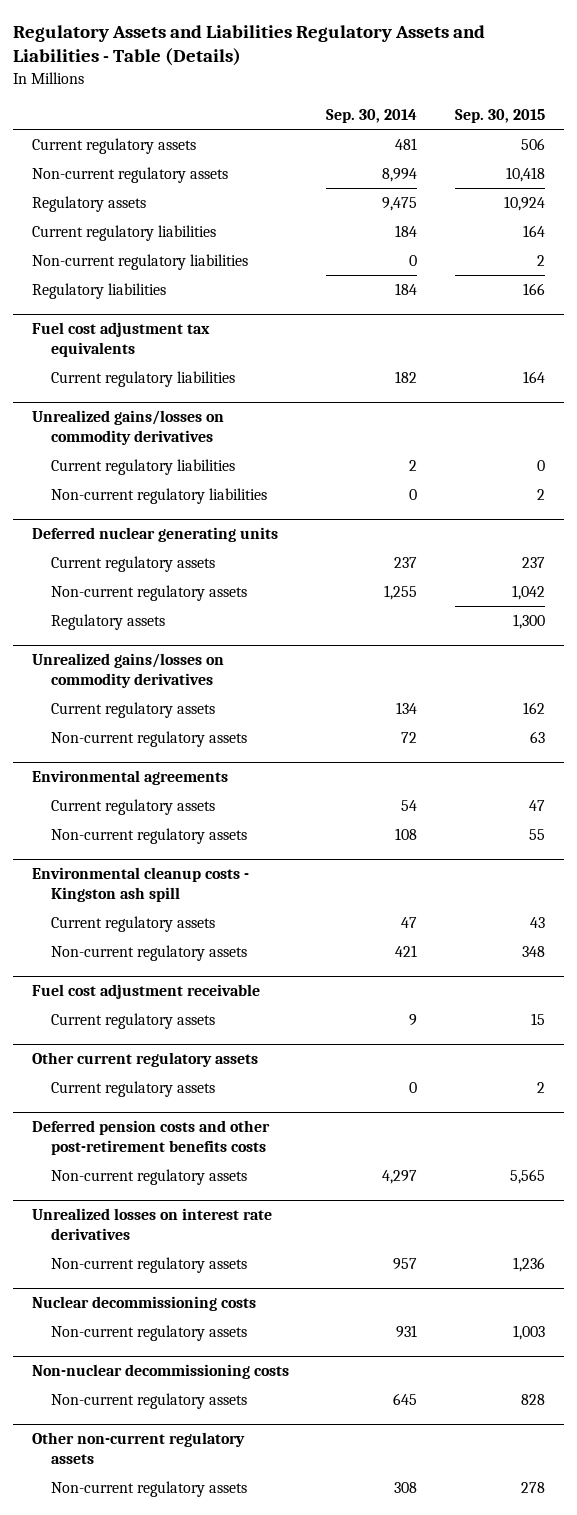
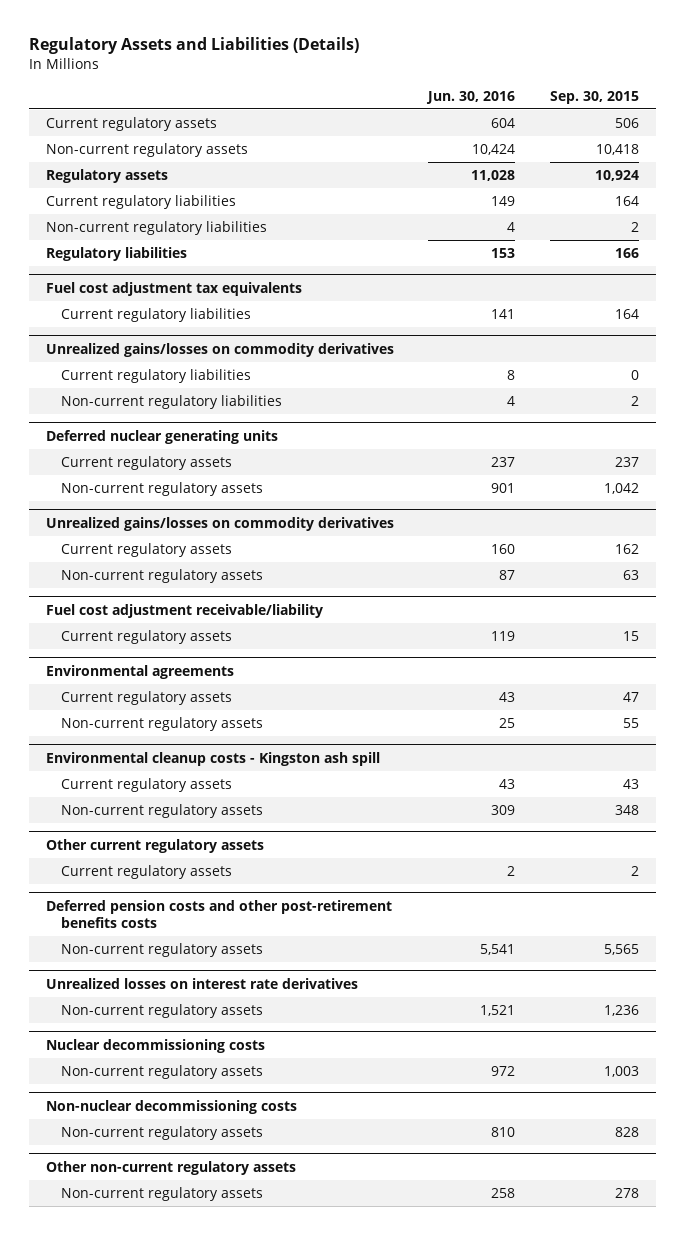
[12,24,485,67] Regulatory Assets and Liabilities Regulatory Assets and Liabilities - Table (Details) -> [28,37,359,55] Regulatory Assets and Liabilities (Details)
[326,108,418,123] Sep. 30, 2014 -> none
none -> [426,90,516,104] Jun. 30, 2016
[51,614,166,631] Regulatory assets -> none
none -> [45,603,323,618] Fuel cost adjustment receivable/liability
none -> [60,629,232,644] Current regulatory assets
[31,984,260,1000] Fuel cost adjustment receivable -> none
[51,1013,216,1030] Current regulatory assets -> none

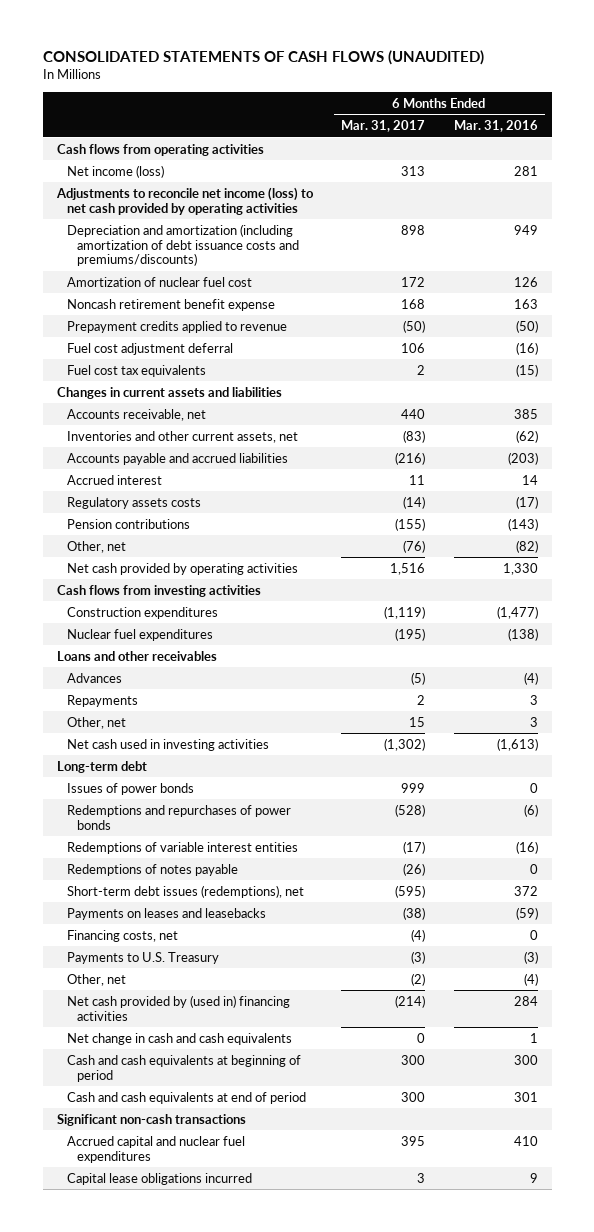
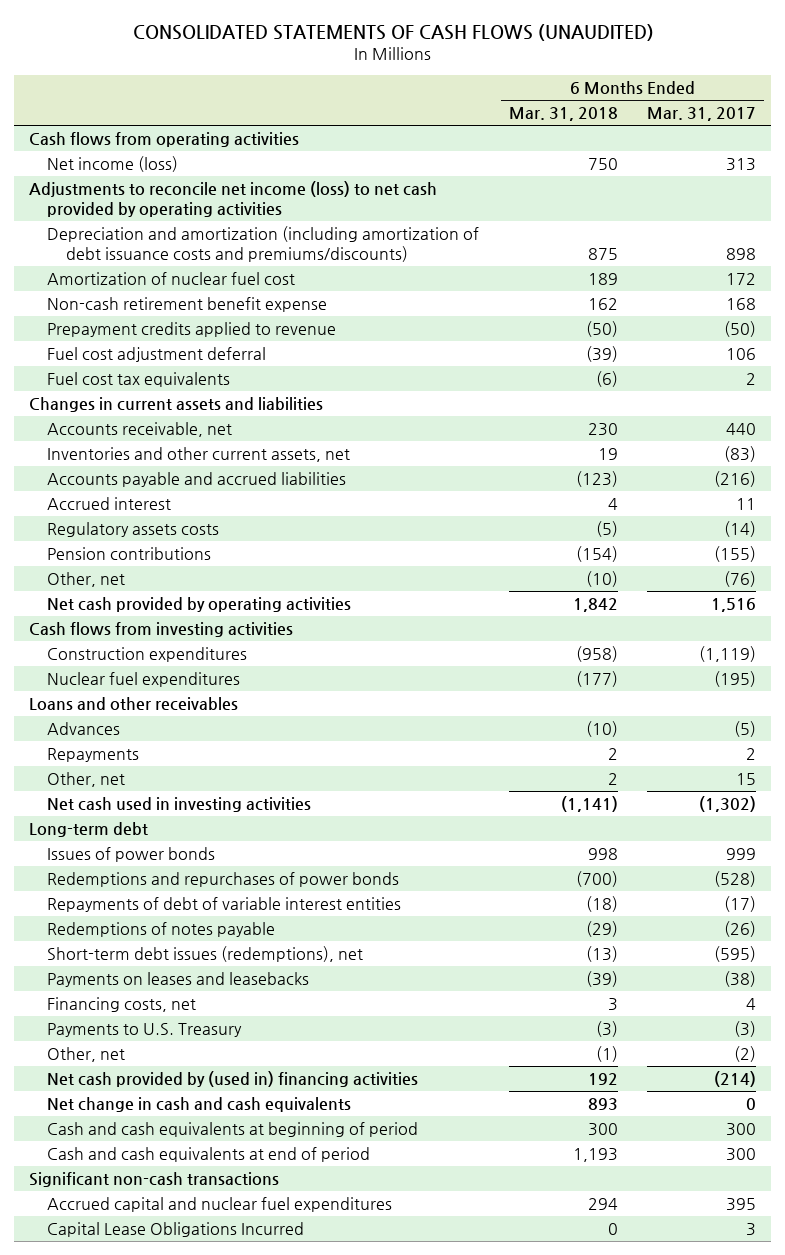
[453,120,538,133] Mar. 31, 2016 -> none
none -> [508,107,618,122] Mar. 31, 2018
[67,298,276,311] Noncash retirement benefit expense -> [47,297,328,313] Non-cash retirement benefit expense
[67,841,299,854] Redemptions of variable interest entities -> [47,897,402,913] Repayments of debt of variable interest entities
[411,928,426,942] (4) -> [746,998,757,1011] 4
[67,1172,253,1185] Capital lease obligations incurred -> [47,1222,305,1238] Capital Lease Obligations Incurred

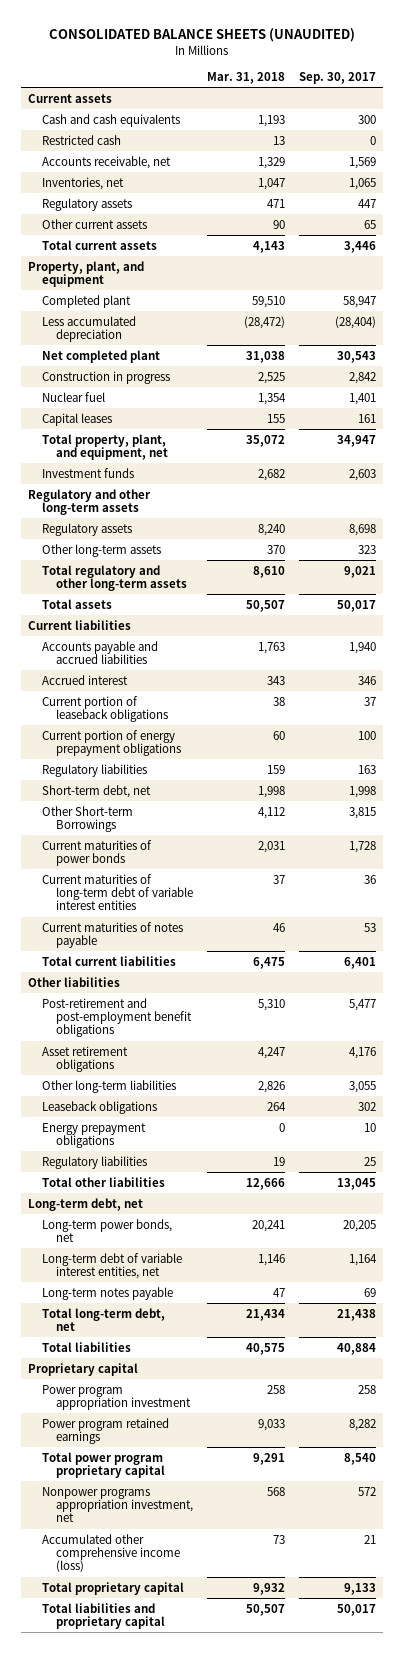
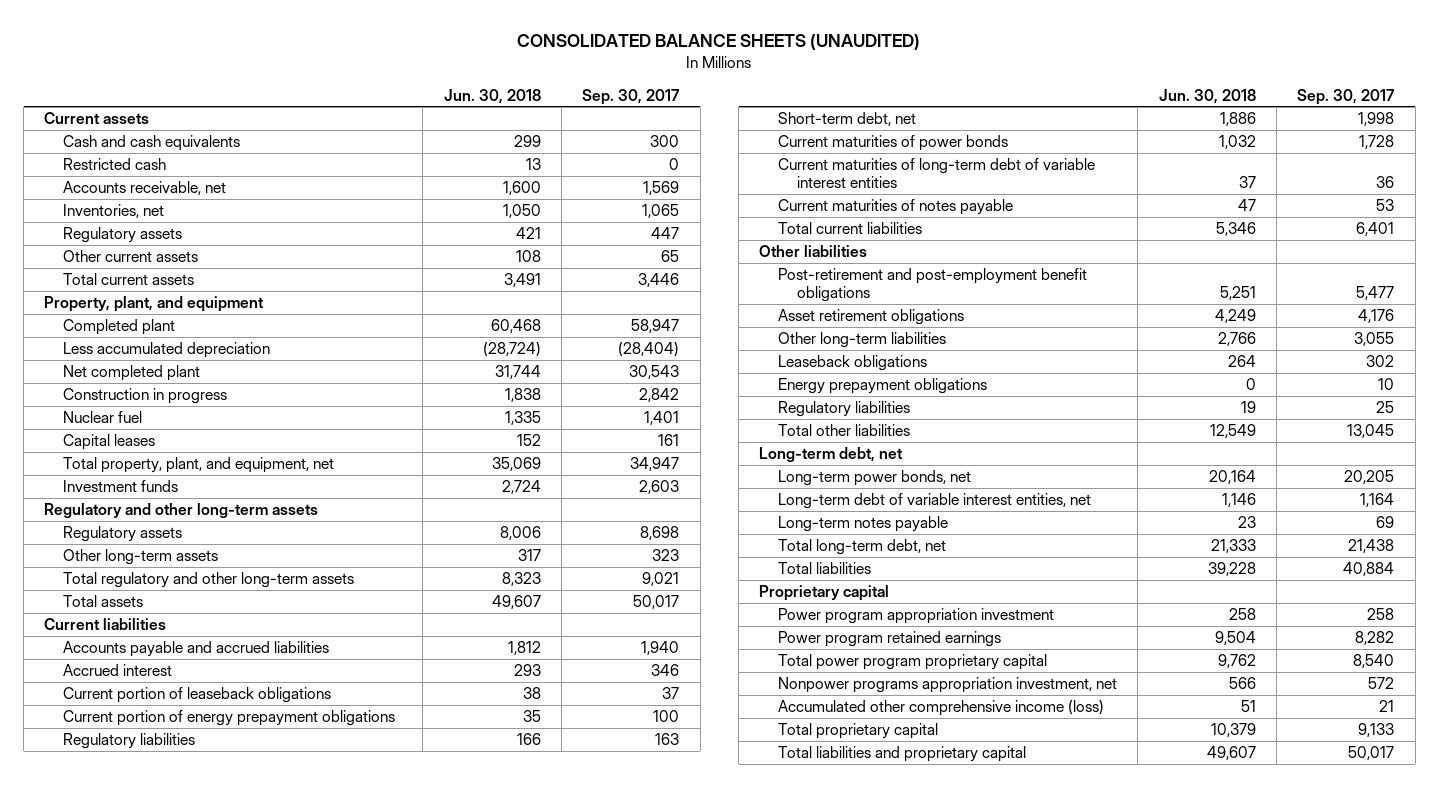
[207,71,286,84] Mar. 31, 2018 -> none
none -> [443,88,541,104] Jun. 30, 2018
[42,805,134,833] Other Short-term Borrowings -> none

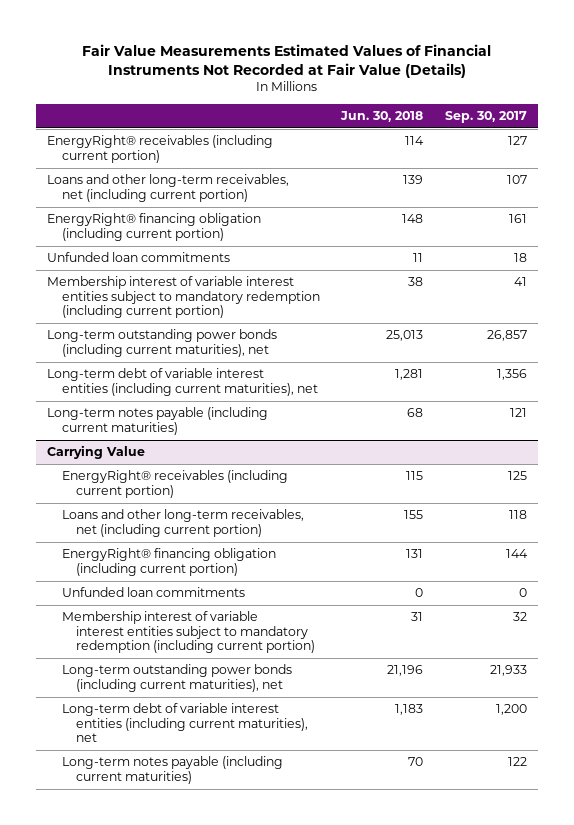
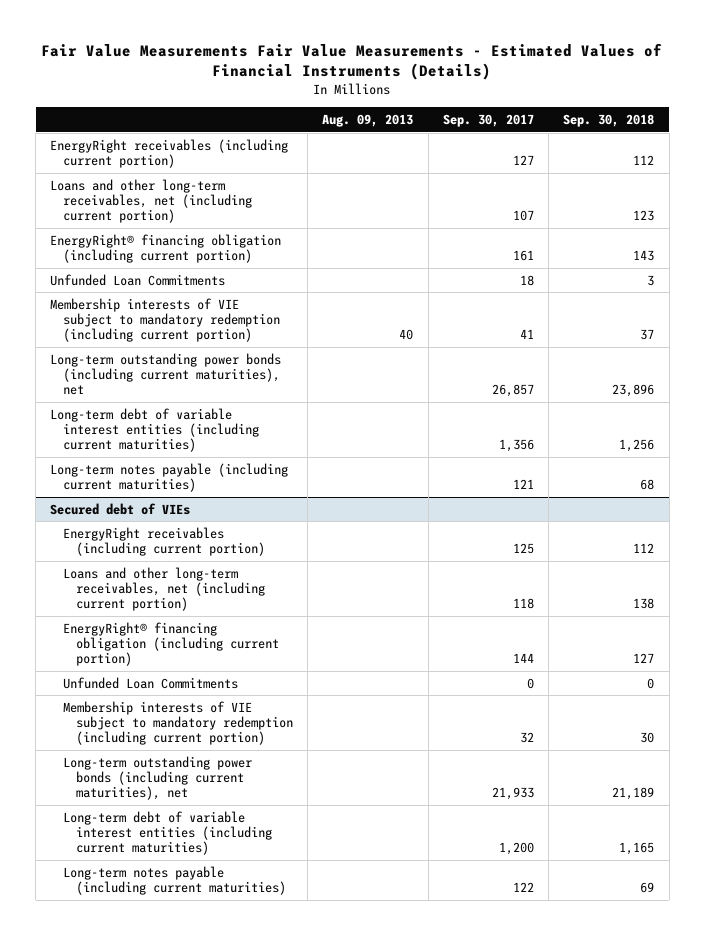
[82,43,492,78] Fair Value Measurements Estimated Values of Financial Instruments Not Recorded at Fair Value (Details) -> [41,43,663,81] Fair Value Measurements Fair Value Measurements - Estimated Values of Financial Instruments (Details)
[340,111,424,123] Jun. 30, 2018 -> none
none -> [322,114,414,128] Aug. 09, 2013
none -> [563,114,655,128] Sep. 30, 2018
[47,135,274,163] EnergyRight® receivables (including current portion) -> [50,138,289,169] EnergyRight receivables (including current portion)
[47,252,231,263] Unfunded loan commitments -> [50,273,226,286] Unfunded Loan Commitments
[47,276,320,319] Membership interest of variable interest entities subject to mandatory redemption (including current portion) -> [50,297,281,343] Membership interests of VIE subject to mandatory redemption (including current portion)
[47,368,318,396] Long-term debt of variable interest entities (including current maturities), net -> [50,407,260,453] Long-term debt of variable interest entities (including current maturities)
[47,445,146,460] Carrying Value -> [50,502,191,515] Secured debt of VIEs
[61,470,288,498] EnergyRight® receivables (including current portion) -> [63,526,265,557] EnergyRight receivables (including current portion)
[61,587,245,598] Unfunded loan commitments -> [63,676,239,689] Unfunded Loan Commitments
[61,611,315,654] Membership interest of variable interest entities subject to mandatory redemption (including current portion) -> [63,700,293,746] Membership interests of VIE subject to mandatory redemption (including current portion)
[61,703,308,743] Long-term debt of variable interest entities (including current maturities), net -> [63,810,272,856] Long-term debt of variable interest entities (including current maturities)

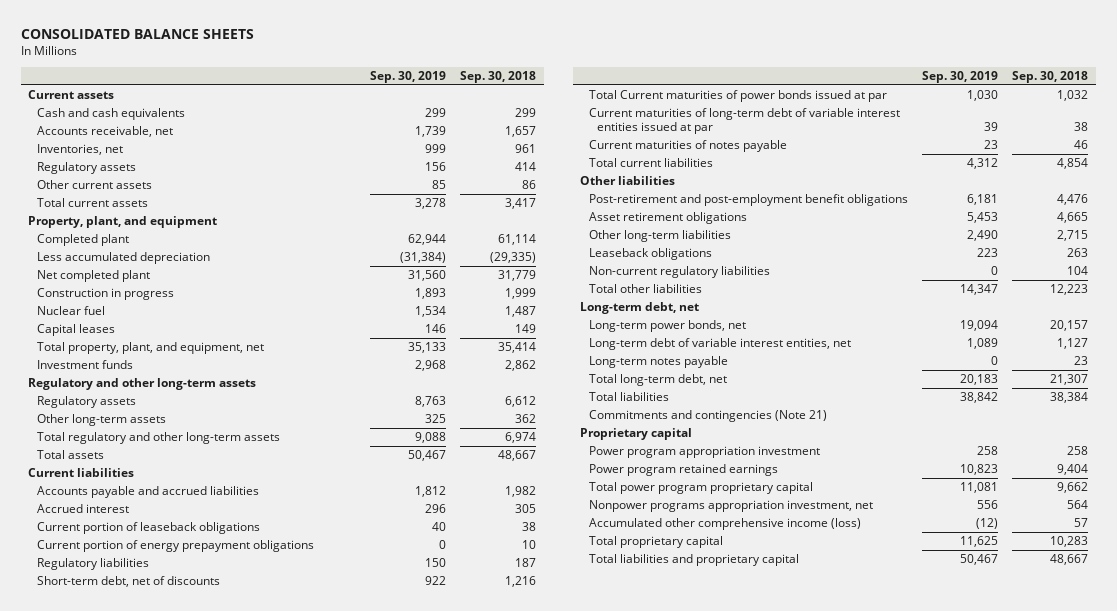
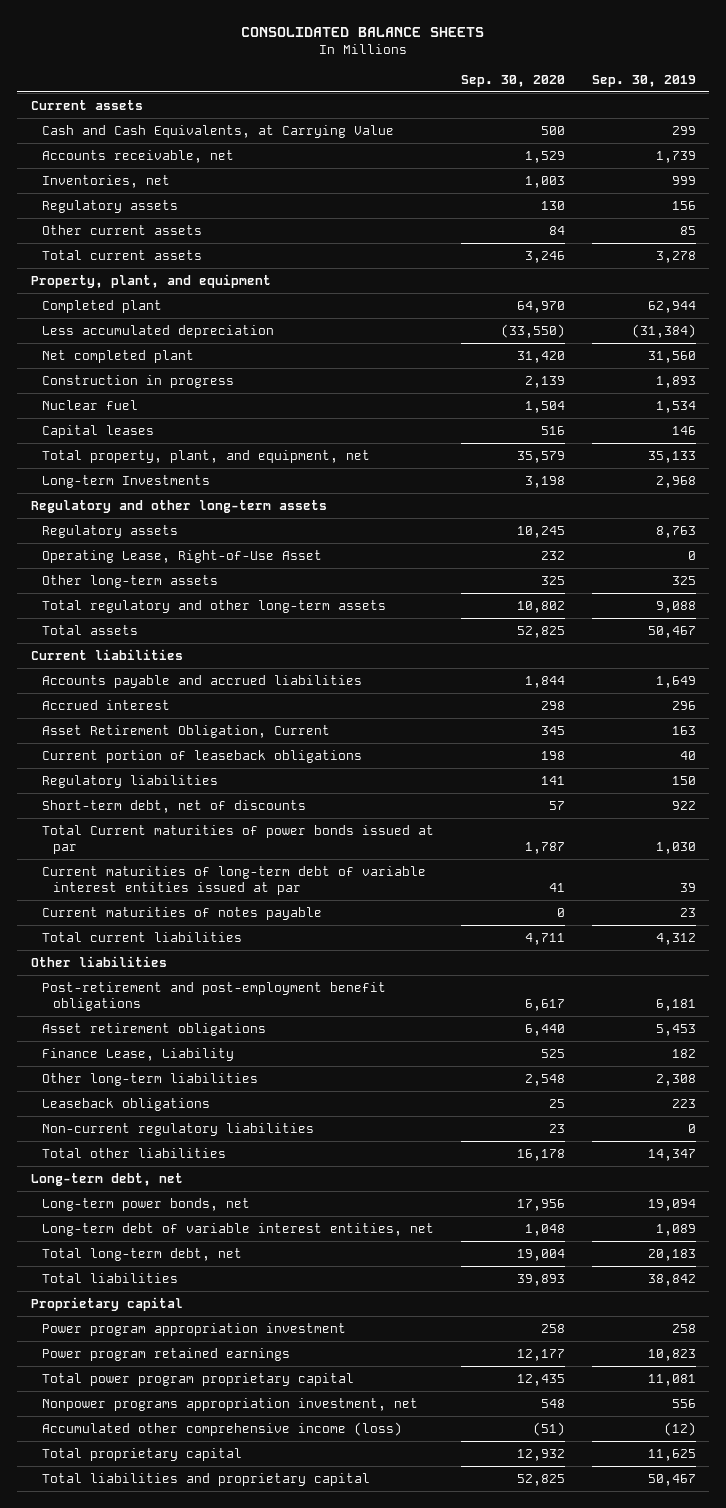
[460,71,537,84] Sep. 30, 2018 -> none
none -> [460,74,565,87] Sep. 30, 2020
[36,108,185,121] Cash and cash equivalents -> [41,124,394,138] Cash and Cash Equivalents, at Carrying Value
[36,360,133,370] Investment funds -> [41,474,210,488] Long-term Investments
none -> [41,549,322,563] Operating Lease, Right-of-Use Asset
[415,486,447,498] 1,812 -> [655,675,696,688] 1,649
none -> [41,724,330,738] Asset Retirement Obligation, Current
[36,540,314,553] Current portion of energy prepayment obligations -> none
none -> [41,1047,234,1061] Finance Lease, Liability
[967,230,999,242] 2,490 -> [655,1073,696,1086] 2,308
[588,356,728,369] Long-term notes payable -> none
[588,410,827,423] Commitments and contingencies (Note 21) -> none

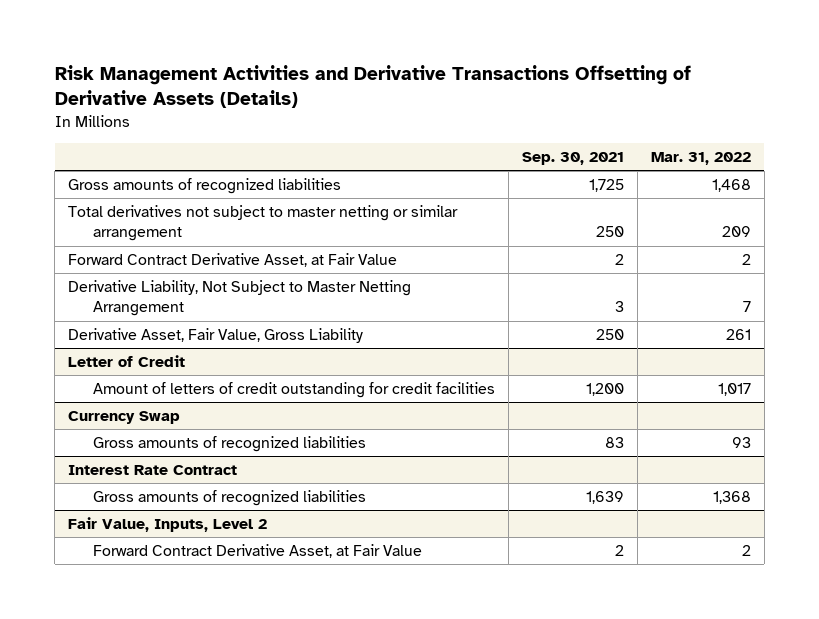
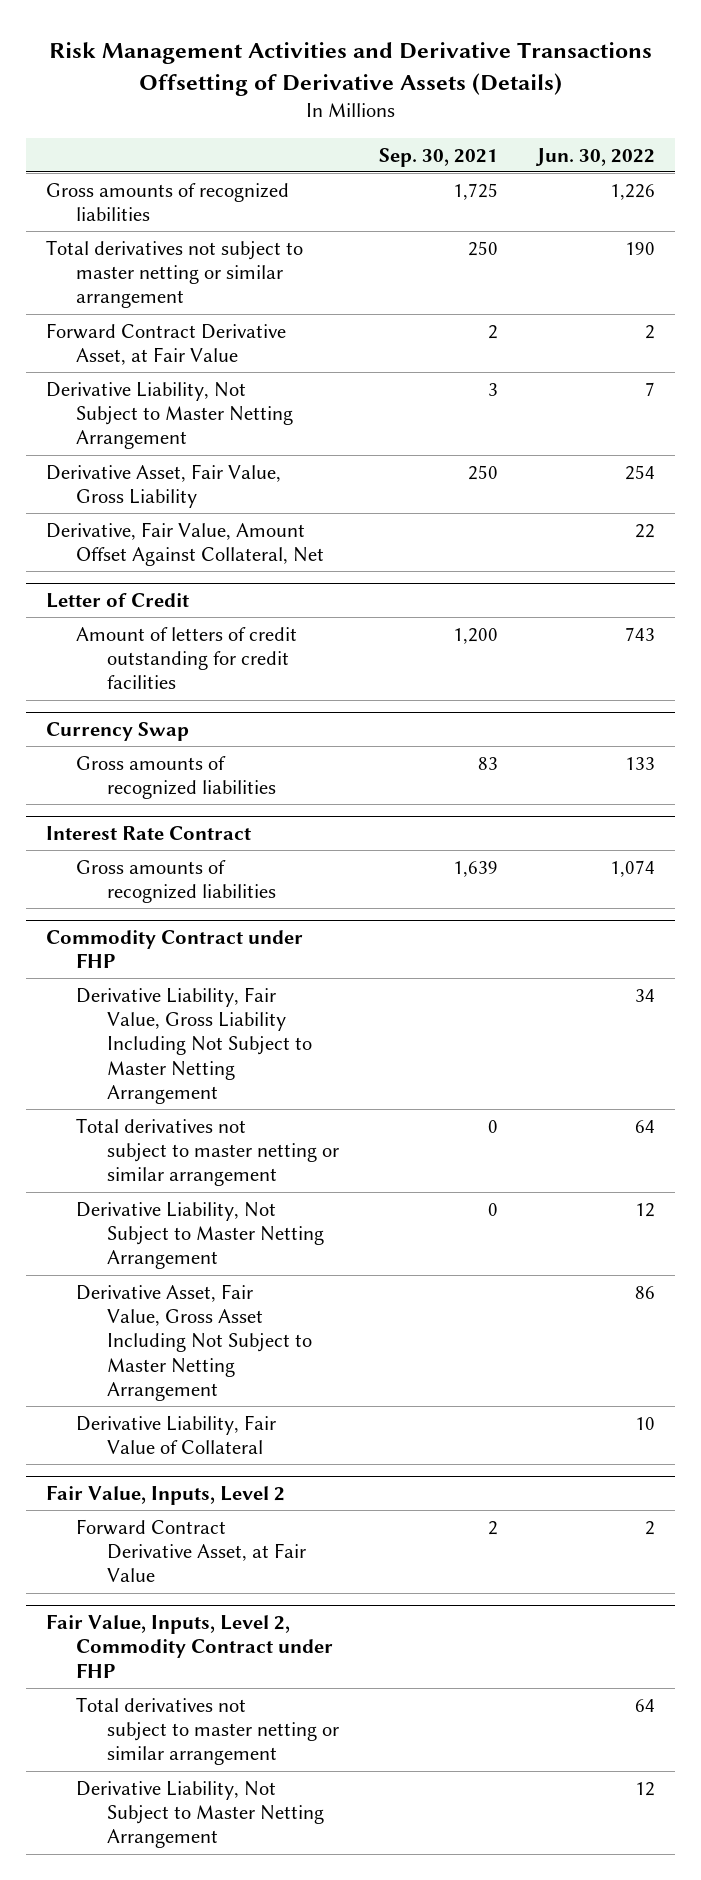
[650,151,751,165] Mar. 31, 2022 -> none
none -> [535,147,656,166] Jun. 30, 2022
none -> [45,521,325,566] Derivative, Fair Value, Amount Offset Against Collateral, Net
none -> [45,929,303,969] Commodity Contract under FHP
none -> [76,986,313,1105] Derivative Liability, Fair Value, Gross Liability Including Not Subject to Master Netting Arrangement
none -> [76,1117,340,1187] Total derivatives not subject to master netting or similar arrangement
none -> [76,1201,325,1270] Derivative Liability, Not Subject to Master Netting Arrangement
none -> [76,1283,313,1402] Derivative Asset, Fair Value, Gross Asset Including Not Subject to Master Netting Arrangement
none -> [76,1414,277,1454] Derivative Liability, Fair Value of Collateral
none -> [45,1613,334,1678] Fair Value, Inputs, Level 2, Commodity Contract under FHP
none -> [76,1696,340,1766] Total derivatives not subject to master netting or similar arrangement
none -> [76,1780,325,1849] Derivative Liability, Not Subject to Master Netting Arrangement

